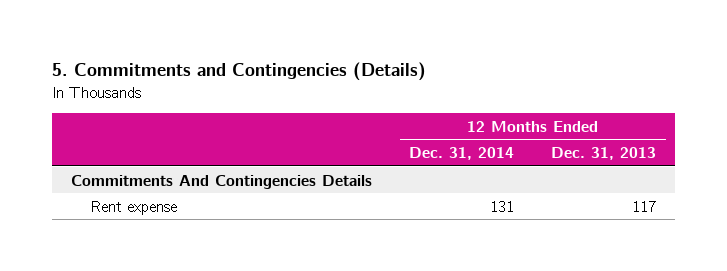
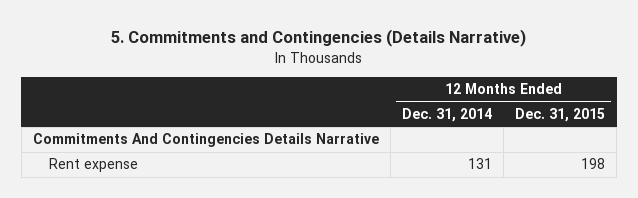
[52,62,427,82] 5. Commitments and Contingencies (Details) -> [111,29,527,48] 5. Commitments and Contingencies (Details Narrative)
[551,147,657,161] Dec. 31, 2013 -> none
none -> [515,107,606,122] Dec. 31, 2015
[70,174,372,189] Commitments And Contingencies Details -> [33,133,380,148] Commitments And Contingencies Details Narrative

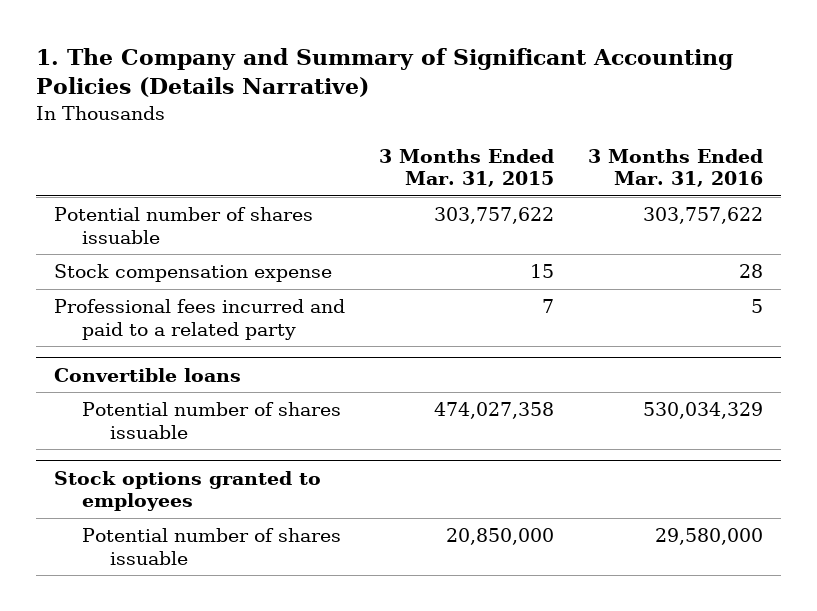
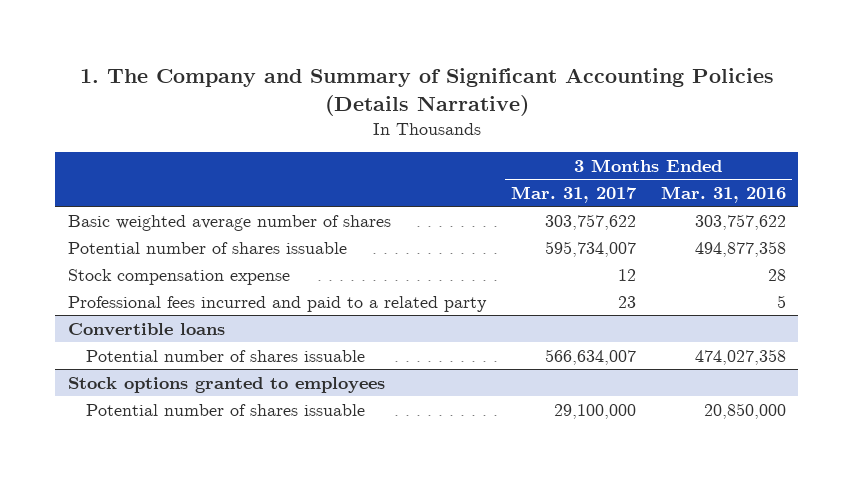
[378,148,554,187] 3 Months Ended Mar. 31, 2015 -> none
none -> [510,185,637,203] Mar. 31, 2017
none -> [67,214,391,231] Basic weighted average number of shares
[643,207,764,225] 303,757,622 -> [694,240,786,257] 494,877,358
[643,402,764,420] 530,034,329 -> [694,348,786,365] 474,027,358
[655,528,764,546] 29,580,000 -> [703,402,786,419] 20,850,000

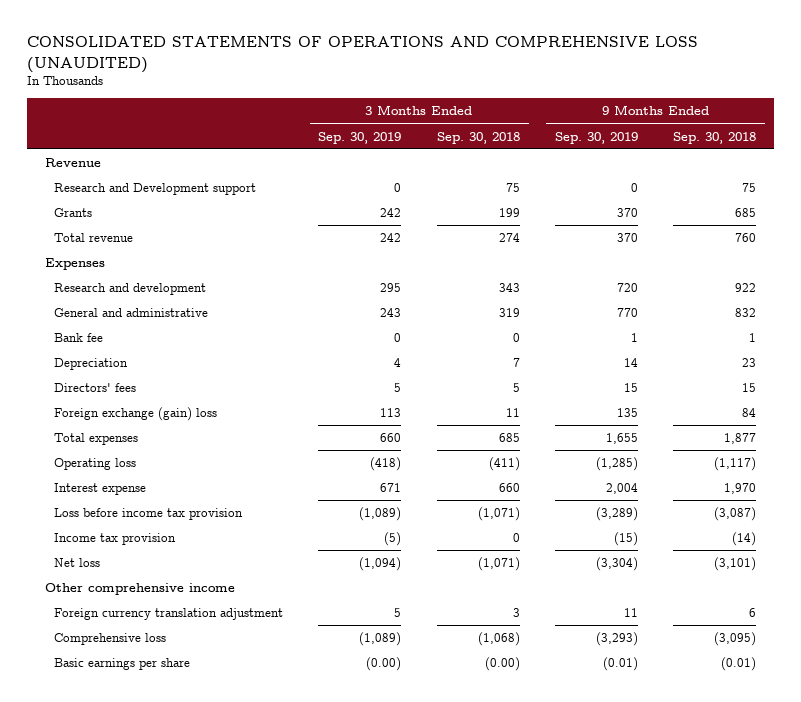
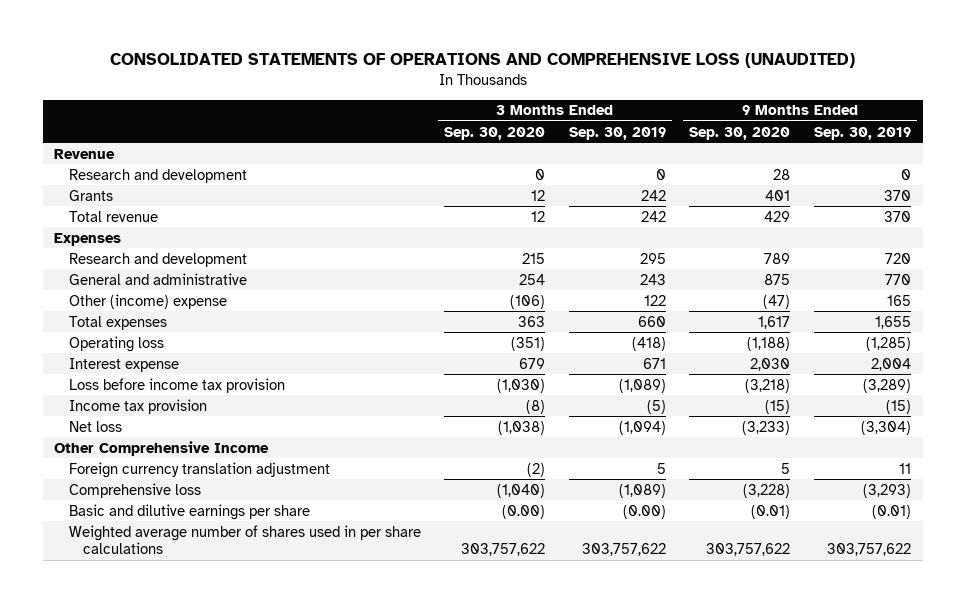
[436,131,520,144] Sep. 30, 2018 -> none
[673,131,757,144] Sep. 30, 2018 -> none
none -> [444,126,546,140] Sep. 30, 2020
none -> [689,126,791,140] Sep. 30, 2020
[54,183,257,196] Research and Development support -> [68,168,247,183] Research and development
[54,333,104,343] Bank fee -> none
[54,358,129,371] Depreciation -> none
[54,383,137,393] Directors' fees -> none
[54,407,218,422] Foreign exchange (gain) loss -> none
none -> [68,293,227,309] Other (income) expense
[44,583,235,596] Other comprehensive income -> [54,440,270,456] Other Comprehensive Income
[54,658,191,671] Basic earnings per share -> [68,503,310,520] Basic and dilutive earnings per share
none -> [68,524,421,555] Weighted average number of shares used in per share calculations

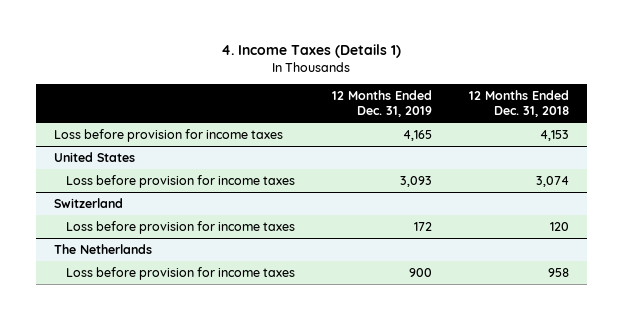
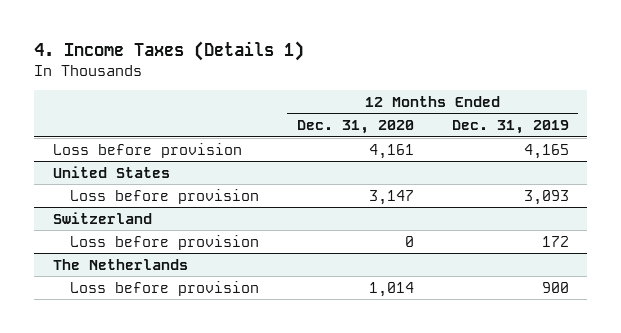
[468,89,569,118] 12 Months Ended Dec. 31, 2018 -> none
none -> [296,119,414,134] Dec. 31, 2020
[54,128,284,142] Loss before provision for income taxes -> [52,142,242,158] Loss before provision
[66,174,296,188] Loss before provision for income taxes -> [69,188,259,204] Loss before provision
[66,220,296,234] Loss before provision for income taxes -> [69,234,259,250] Loss before provision
[66,266,296,280] Loss before provision for income taxes -> [69,280,259,296] Loss before provision

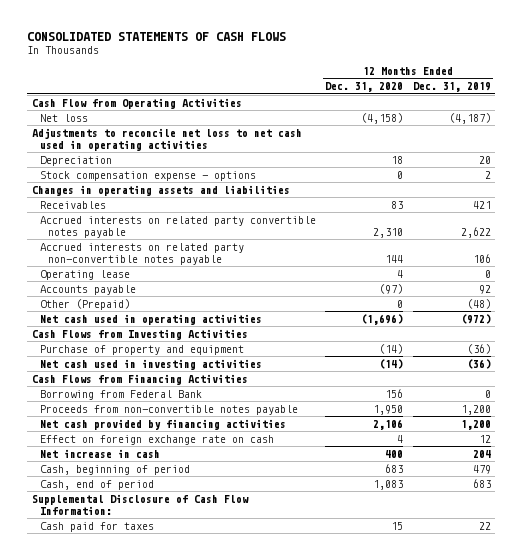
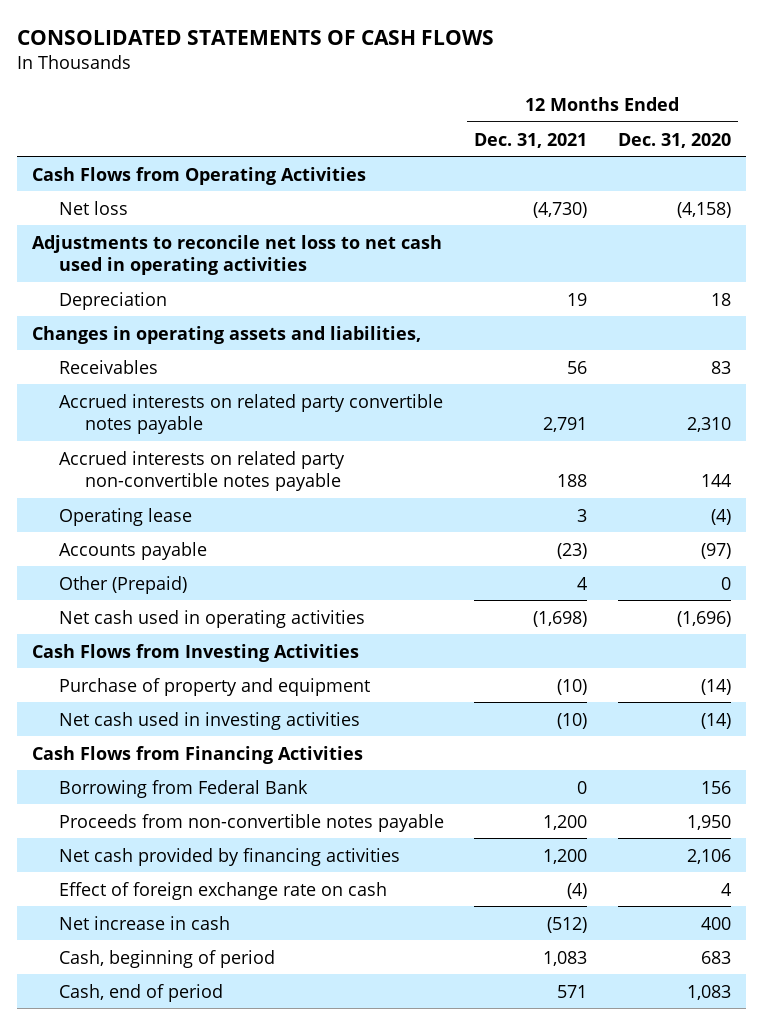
[412,82,491,93] Dec. 31, 2019 -> none
none -> [474,132,588,148] Dec. 31, 2021
[31,97,242,109] Cash Flow from Operating Activities -> [32,166,367,185] Cash Flows from Operating Activities
[40,170,257,181] Stock compensation expense - options -> none
[31,184,290,196] Changes in operating assets and liabilities -> [32,325,422,344] Changes in operating assets and liabilities,
[397,269,404,278] 4 -> [710,508,731,525] (4)
[40,434,275,445] Effect on foreign exchange rate on cash -> [58,881,387,900] Effect of foreign exchange rate on cash
[31,493,249,515] Supplemental Disclosure of Cash Flow Information: -> none
[40,521,155,532] Cash paid for taxes -> none

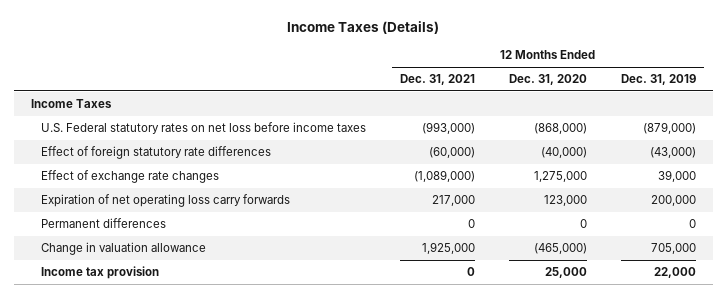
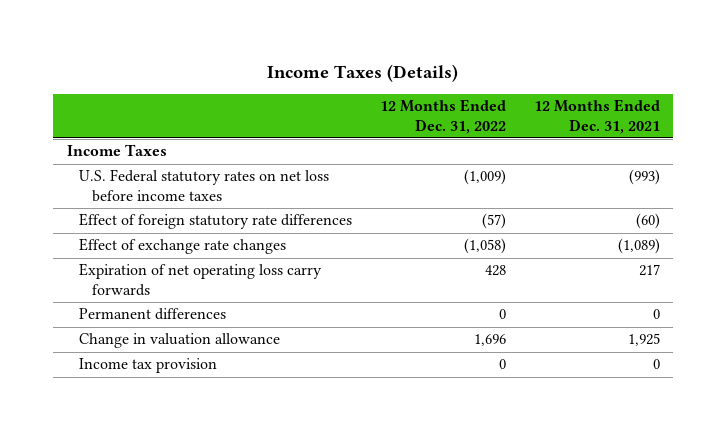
[508,74,587,86] Dec. 31, 2020 -> none
[620,74,696,86] Dec. 31, 2019 -> none
none -> [380,98,507,134] 12 Months Ended Dec. 31, 2022
[422,122,476,135] (993,000) -> [628,169,660,186] (993)
[429,147,476,159] (60,000) -> [635,213,660,230] (60)
[414,170,476,183] (1,089,000) -> [617,238,660,255] (1,089)
[432,195,476,207] 217,000 -> [638,264,660,277] 217
[422,242,476,255] 1,925,000 -> [627,333,660,347] 1,925

